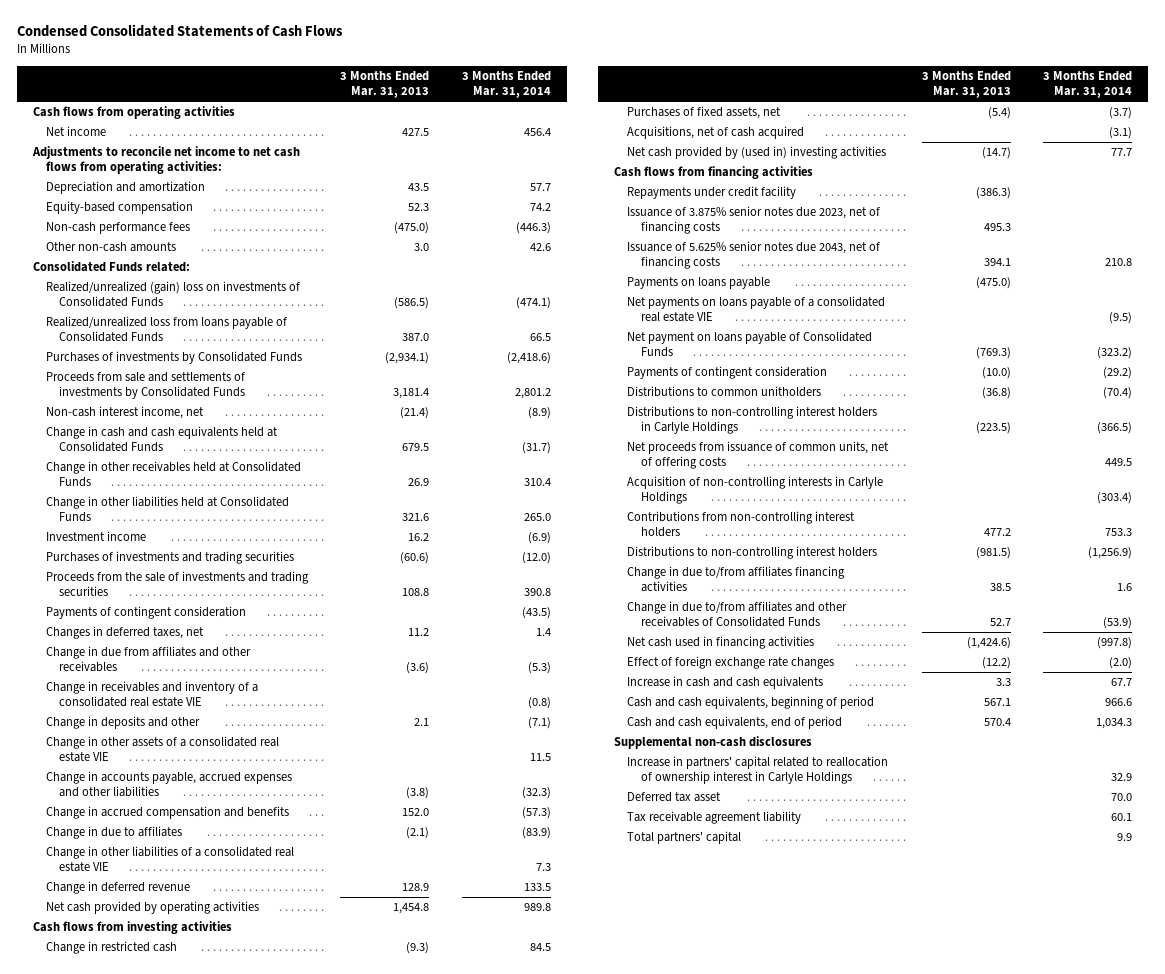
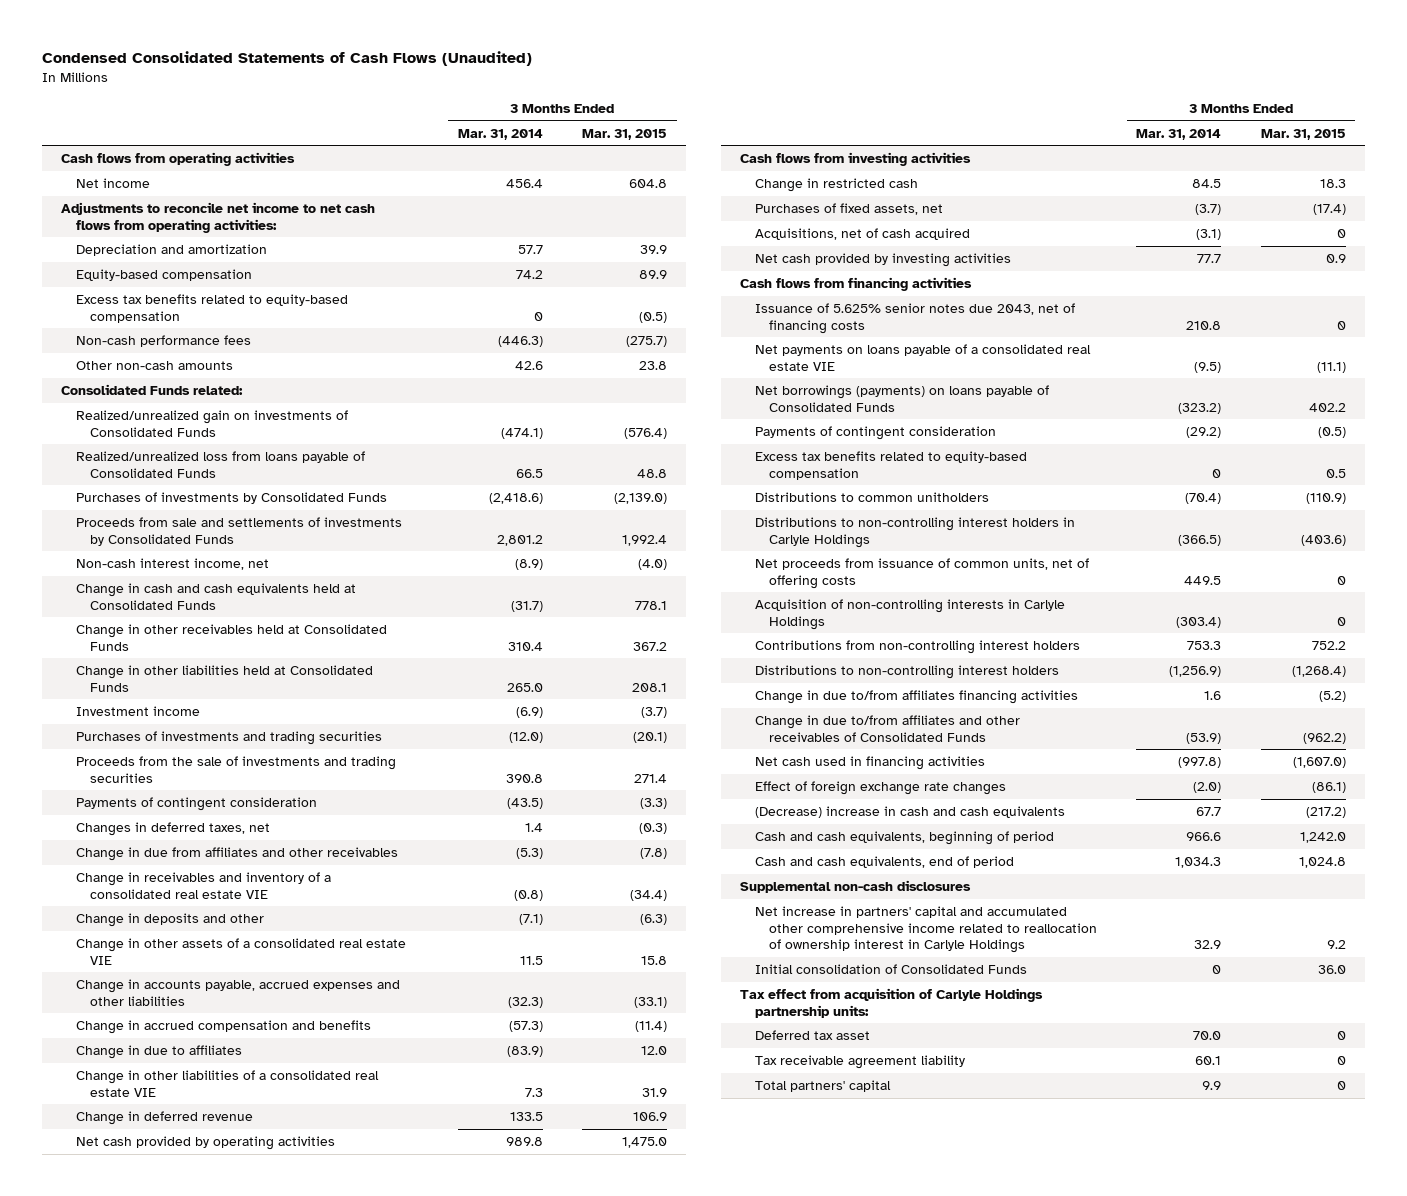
[16,24,343,38] Condensed Consolidated Statements of Cash Flows -> [41,51,532,67] Condensed Consolidated Statements of Cash Flows (Unaudited)
[340,70,430,99] 3 Months Ended Mar. 31, 2013 -> none
none -> [581,128,667,140] Mar. 31, 2015
none -> [75,294,348,323] Excess tax benefits related to equity-based compensation
[46,280,301,308] Realized/unrealized (gain) loss on investments of Consolidated Funds -> [75,410,348,437] Realized/unrealized gain on investments of Consolidated Funds
[627,145,887,159] Net cash provided by (used in) investing activities -> [754,253,1011,268] Net cash provided by investing activities
[627,185,797,199] Repayments under credit facility -> none
[627,205,881,235] Issuance of 3.875% senior notes due 2023, net of financing costs -> none
[627,276,771,289] Payments on loans payable -> none
[627,330,873,358] Net payment on loans payable of Consolidated Funds -> [754,385,1049,412] Net borrowings (payments) on loans payable of Consolidated Funds
none -> [754,451,1027,480] Excess tax benefits related to equity-based compensation
[627,675,824,689] Increase in cash and cash equivalents -> [754,806,1065,819] (Decrease) increase in cash and cash equivalents
[627,755,889,785] Increase in partners' capital related to reallocation of ownership interest in Carlyle Holdings -> [754,906,1098,954] Net increase in partners' capital and accumulated other comprehensive income related to reallocation of ownership interest in Carlyle Holdings
none -> [754,964,1027,975] Initial consolidation of Consolidated Funds
none -> [740,988,1044,1018] Tax effect from acquisition of Carlyle Holdings partnership units:

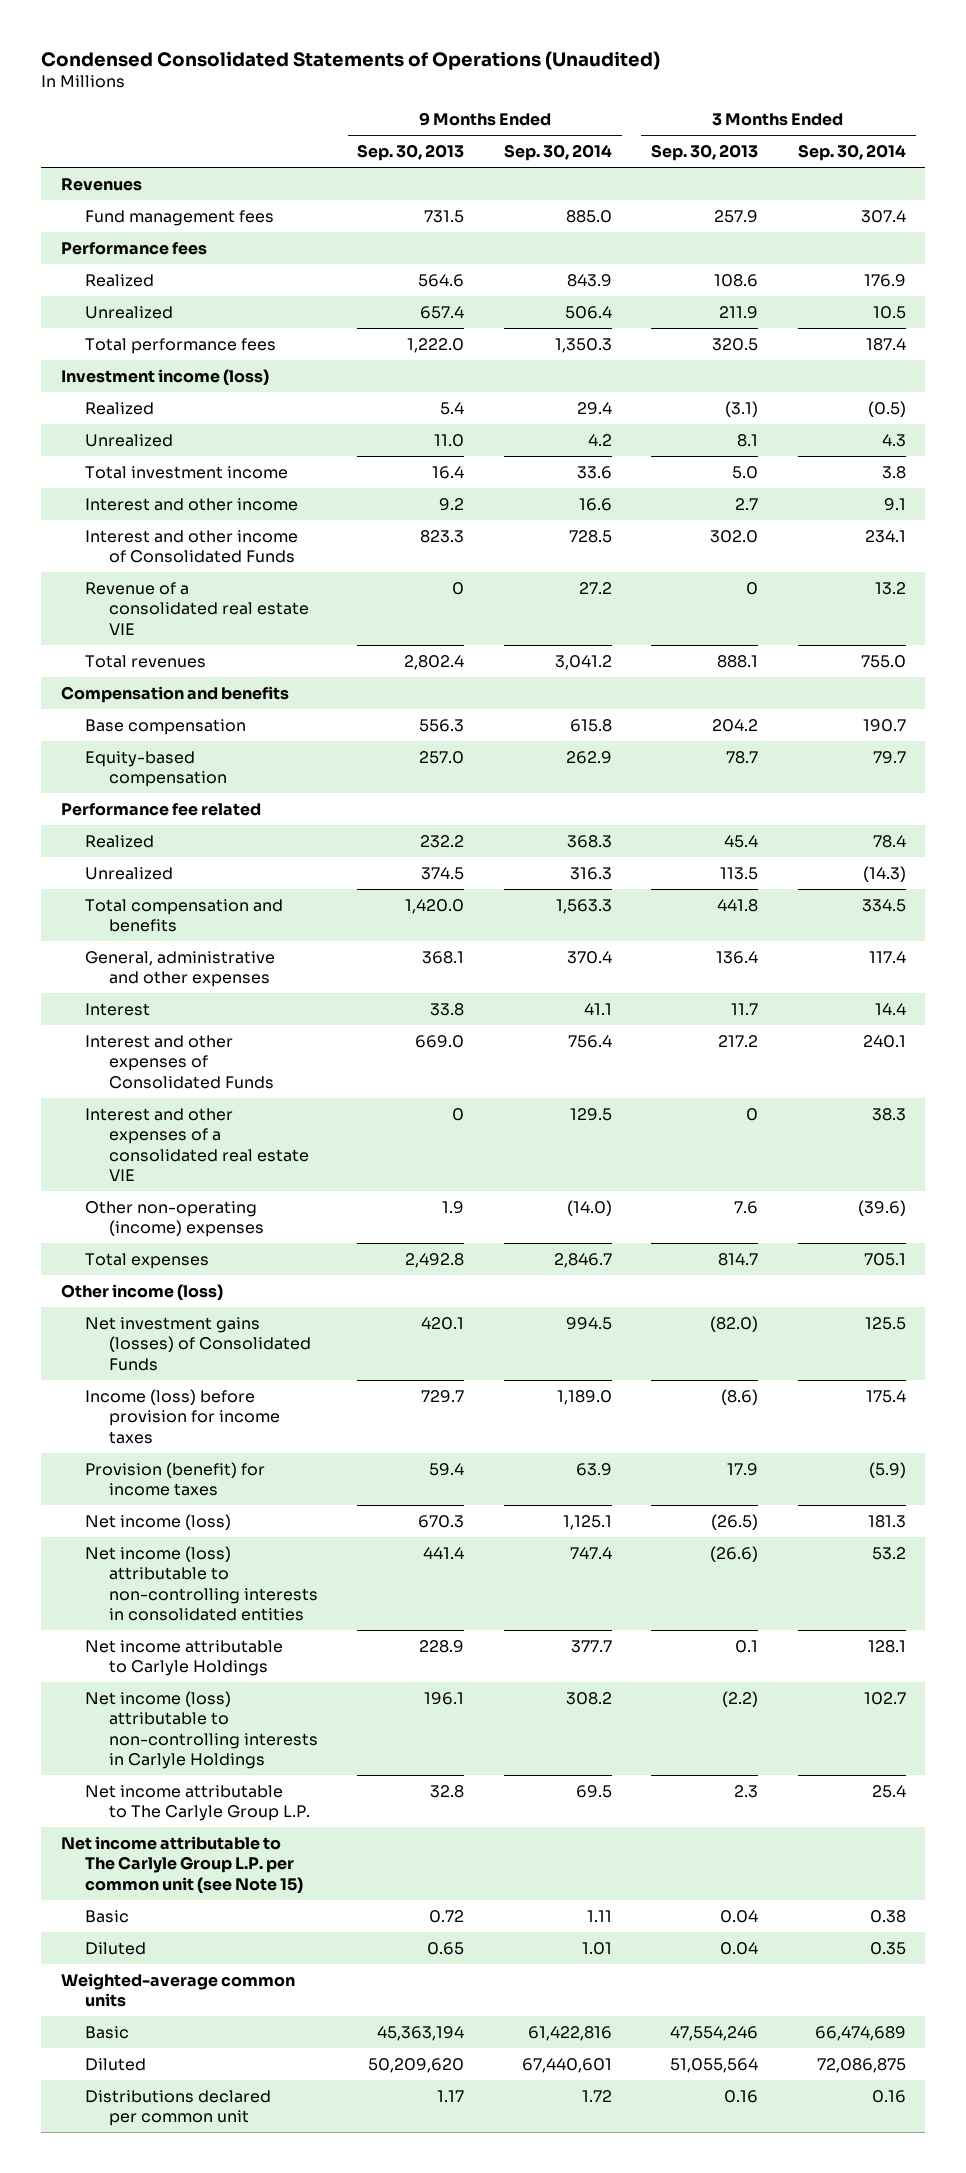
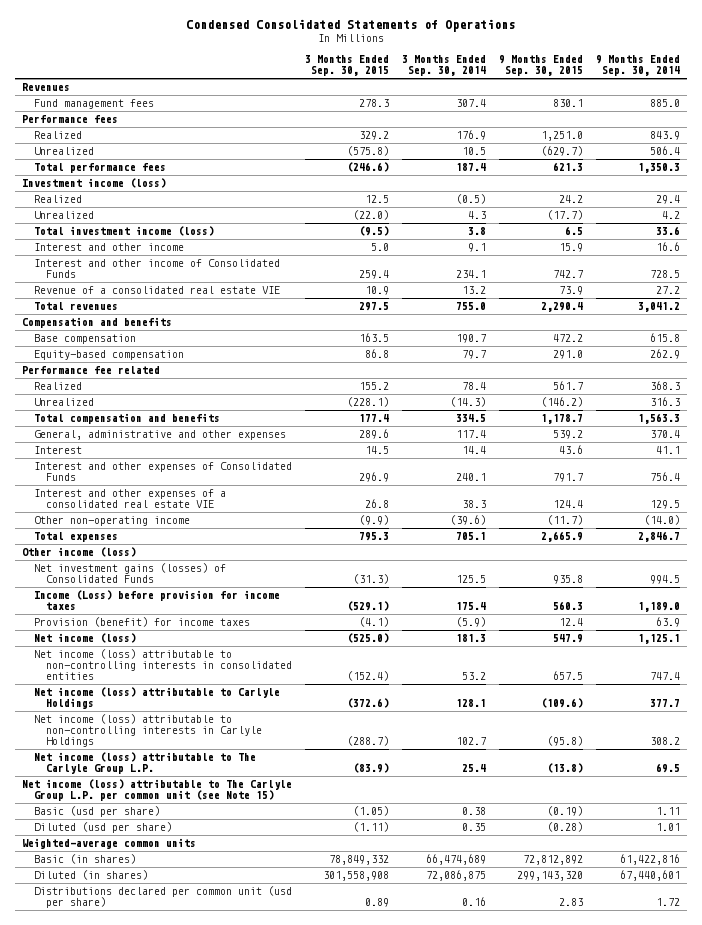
[40,50,660,70] Condensed Consolidated Statements of Operations (Unaudited) -> [185,19,515,33] Condensed Consolidated Statements of Operations
[357,144,465,162] Sep. 30, 2013 -> none
[651,144,759,162] Sep. 30, 2013 -> none
none -> [305,55,390,77] 3 Months Ended Sep. 30, 2015
none -> [499,55,584,77] 9 Months Ended Sep. 30, 2015
[84,465,288,479] Total investment income -> [33,226,214,237] Total investment income (loss)
[84,1200,264,1238] Other non-operating (income) expenses -> [33,516,190,527] Other non-operating income
[84,1388,280,1444] Income (loss) before provision for income taxes -> [33,590,280,611] Income (Loss) before provision for income taxes
[84,1639,283,1677] Net income attributable to Carlyle Holdings -> [33,687,280,710] Net income (loss) attributable to Carlyle Holdings
[84,1784,310,1822] Net income attributable to The Carlyle Group L.P. -> [33,752,256,775] Net income (loss) attributable to The Carlyle Group L.P.
[60,1835,303,1893] Net income attributable to The Carlyle Group L.P. per common unit (see Note 15) -> [21,779,292,802] Net income (loss) attributable to The Carlyle Group L.P. per common unit (see Note 15)
[84,1909,129,1923] Basic -> [33,806,160,818] Basic (usd per share)
[84,1941,146,1955] Diluted -> [33,822,172,834] Diluted (usd per share)
[84,2025,129,2039] Basic -> [33,854,136,865] Basic (in shares)
[84,2057,146,2071] Diluted -> [33,870,148,881] Diluted (in shares)
[84,2089,271,2127] Distributions declared per common unit -> [33,886,292,909] Distributions declared per common unit (usd per share)

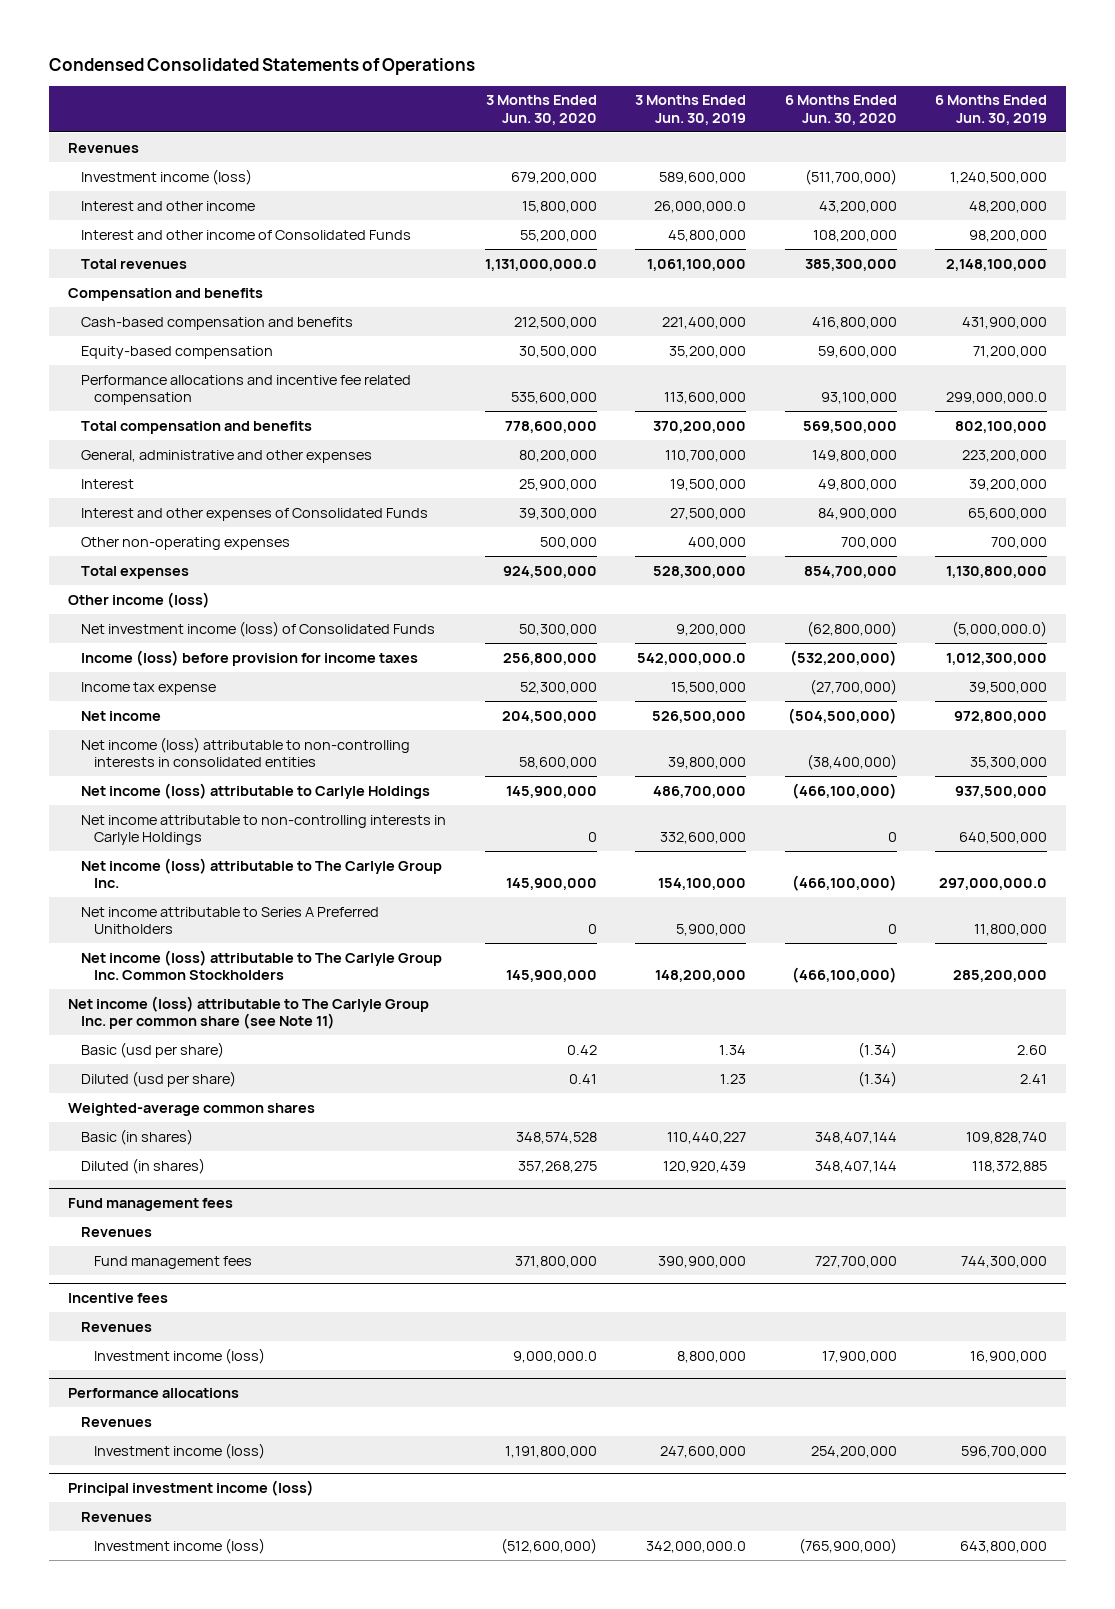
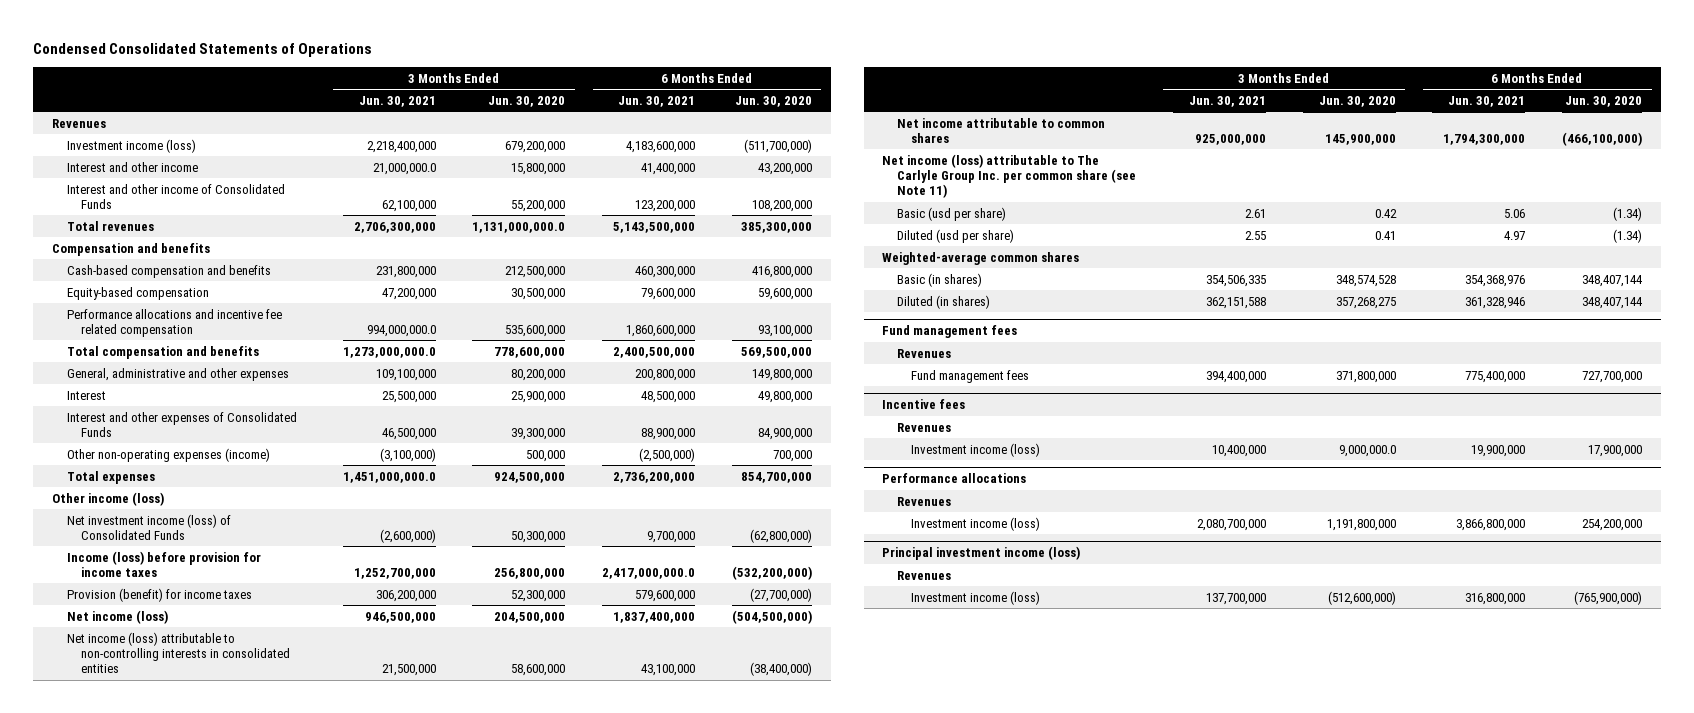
[635,95,747,125] 3 Months Ended Jun. 30, 2019 -> none
[935,95,1048,125] 6 Months Ended Jun. 30, 2019 -> none
none -> [358,95,436,107] Jun. 30, 2021
none -> [618,95,696,107] Jun. 30, 2021
[81,536,291,550] Other non-operating expenses -> [66,447,270,462] Other non-operating expenses (income)
[81,681,217,695] Income tax expense -> [66,587,252,602] Provision (benefit) for income taxes
[81,710,162,721] Net income -> [66,609,168,624] Net income (loss)
[81,782,431,799] Net income (loss) attributable to Carlyle Holdings -> none
[81,814,447,846] Net income attributable to non-controlling interests in Carlyle Holdings -> none
[81,857,443,889] Net income (loss) attributable to The Carlyle Group Inc. -> none
[81,906,380,935] Net income attributable to Series A Preferred Unitholders -> none
[81,949,443,981] Net income (loss) attributable to The Carlyle Group Inc. Common Stockholders -> [896,117,1105,144] Net income attributable to common shares

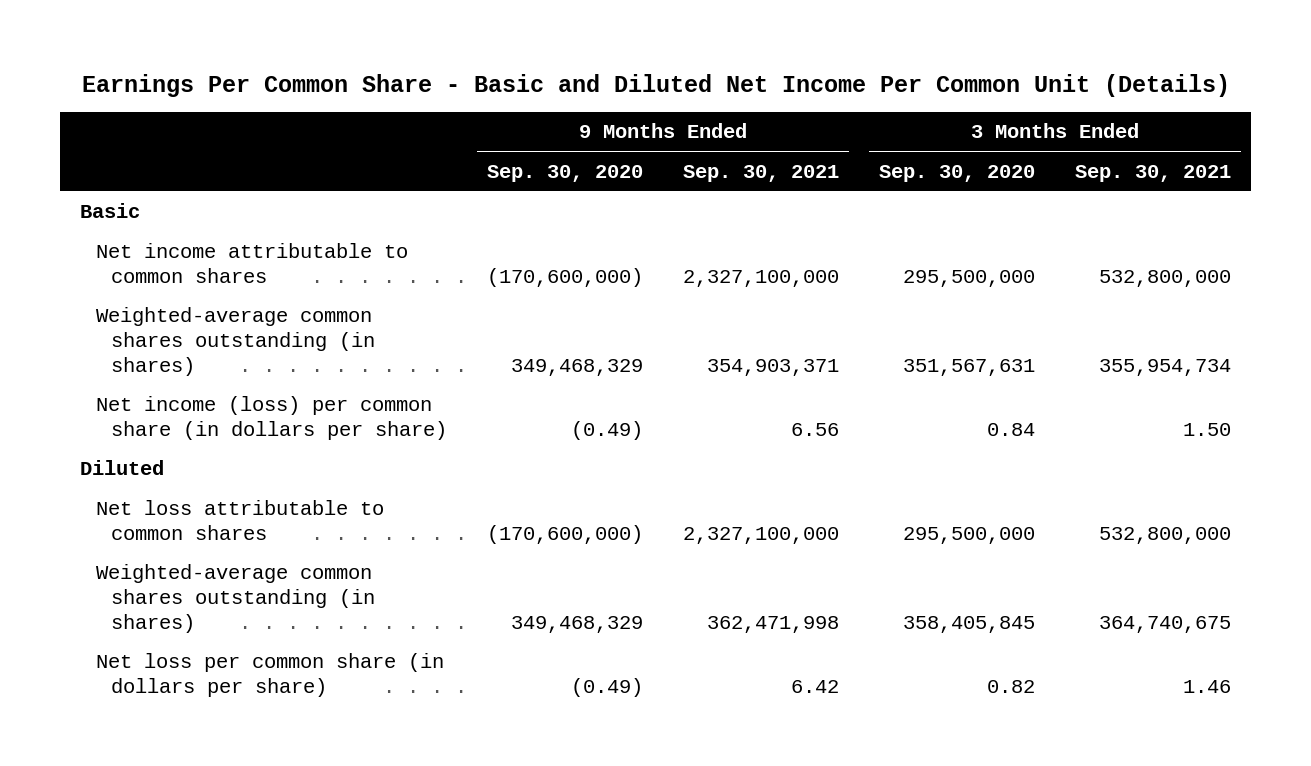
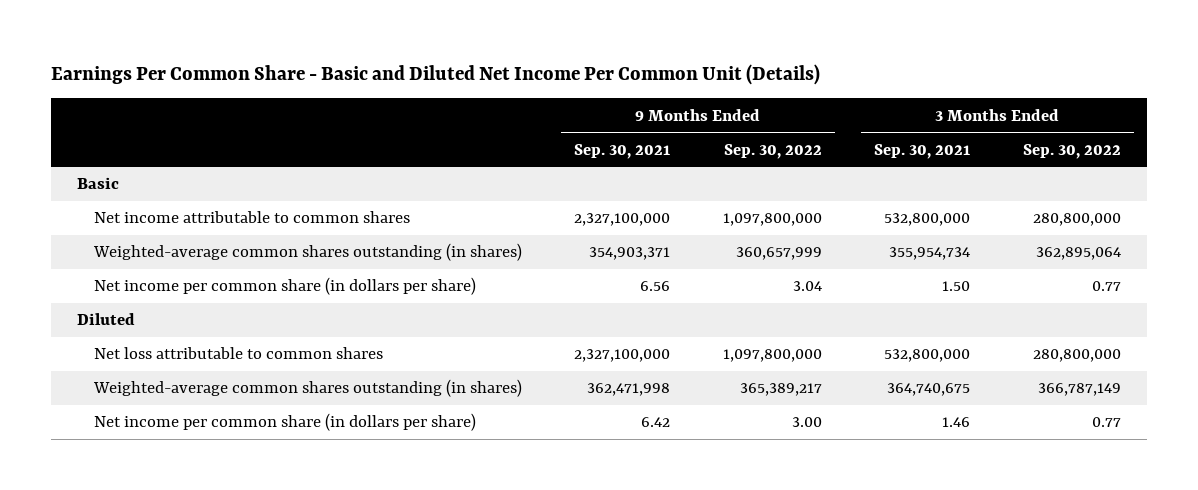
[487,164,644,182] Sep. 30, 2020 -> none
[879,164,1036,182] Sep. 30, 2020 -> none
none -> [723,143,822,159] Sep. 30, 2022
none -> [1022,143,1121,159] Sep. 30, 2022
[95,396,448,441] Net income (loss) per common share (in dollars per share) -> [93,277,476,296] Net income per common share (in dollars per share)
[95,653,444,698] Net loss per common share (in dollars per share) -> [93,413,476,432] Net income per common share (in dollars per share)

